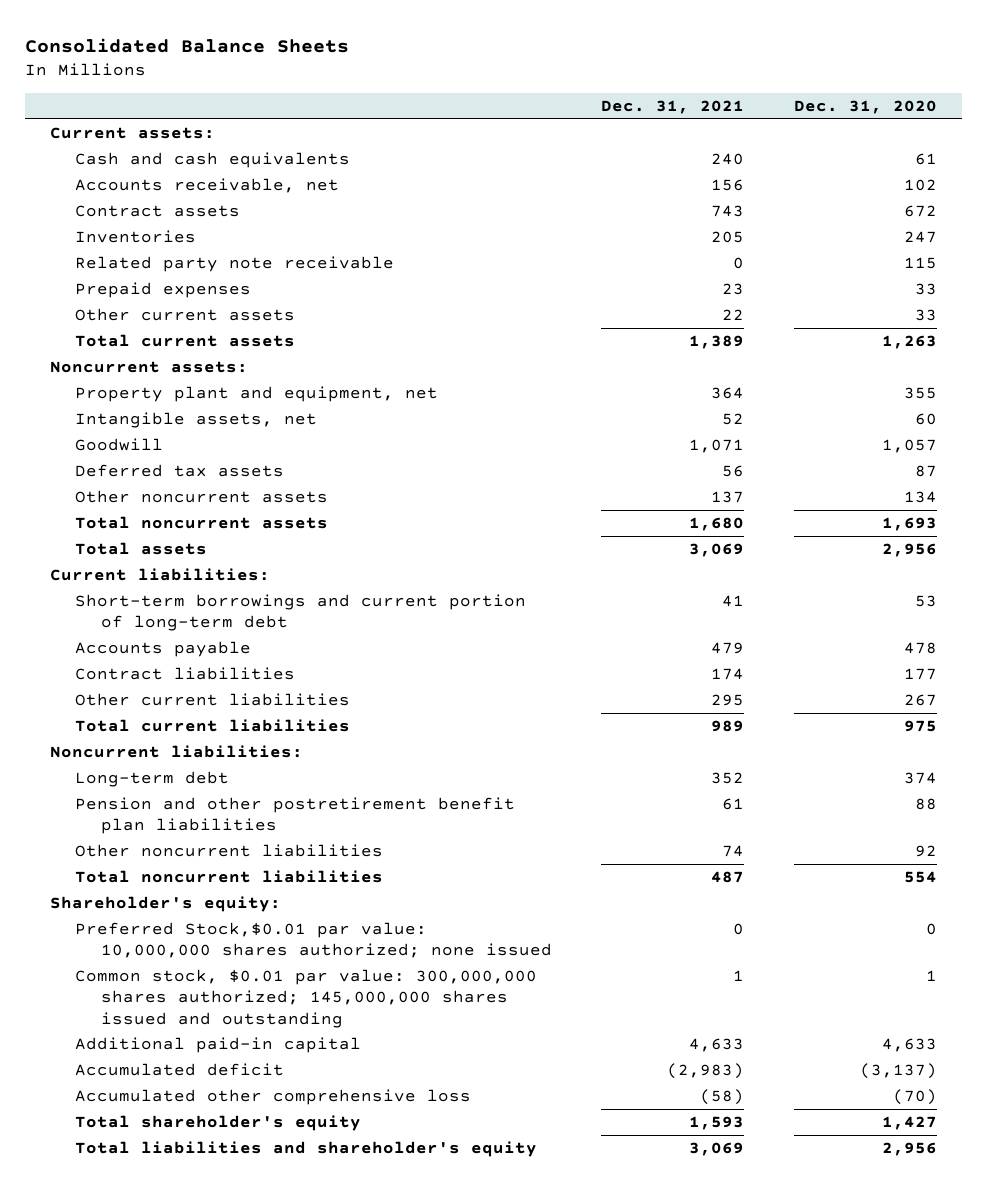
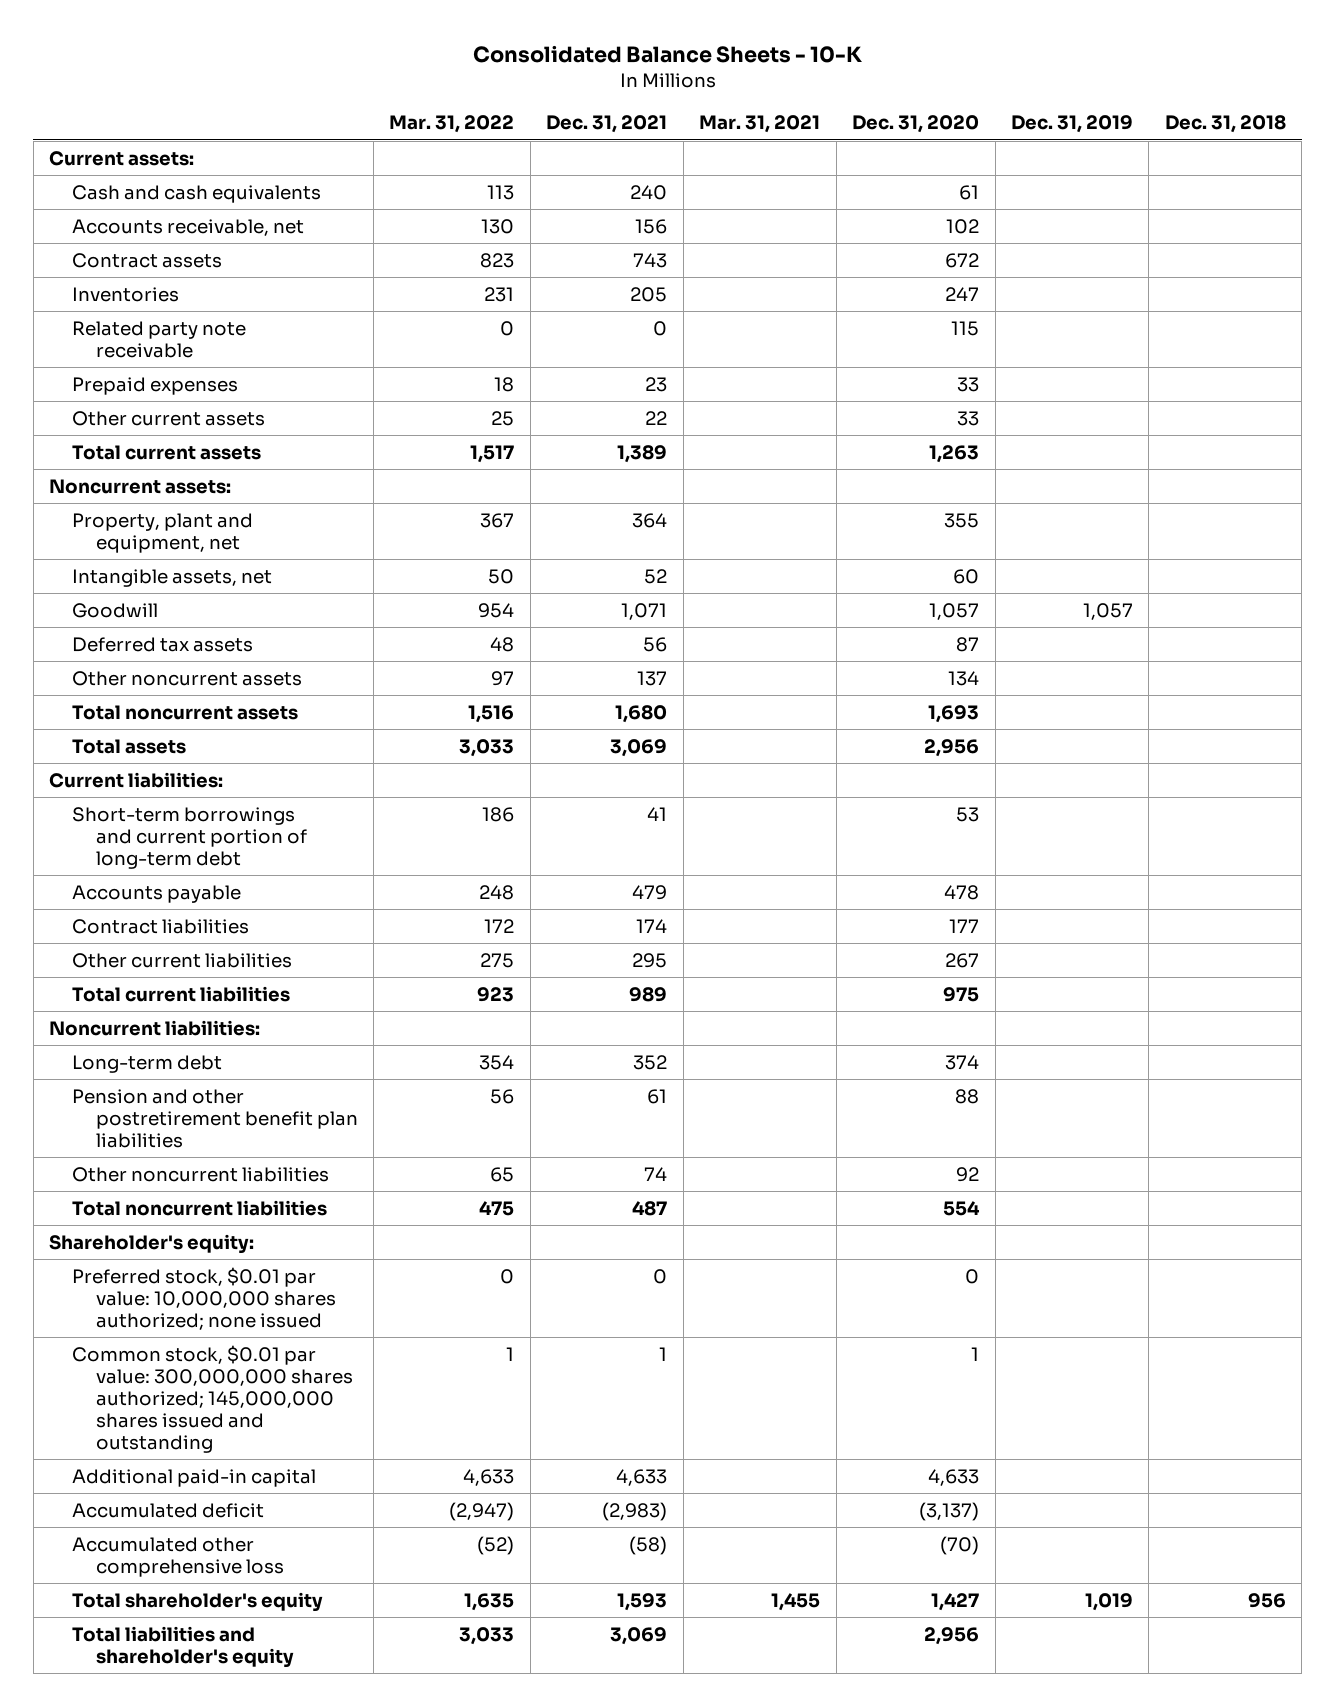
[24,37,349,53] Consolidated Balance Sheets -> [472,45,862,64] Consolidated Balance Sheets - 10-K
none -> [389,115,515,134] Mar. 31, 2022
none -> [699,115,821,134] Mar. 31, 2021
none -> [1010,115,1133,134] Dec. 31, 2019
none -> [1164,115,1286,134] Dec. 31, 2018
[75,386,439,403] Property plant and equipment, net -> [72,512,254,553] Property, plant and equipment, net
[75,922,552,959] Preferred Stock,$0.01 par value: 10,000,000 shares authorized; none issued -> [72,1266,336,1330] Preferred stock, $0.01 par value: 10,000,000 shares authorized; none issued

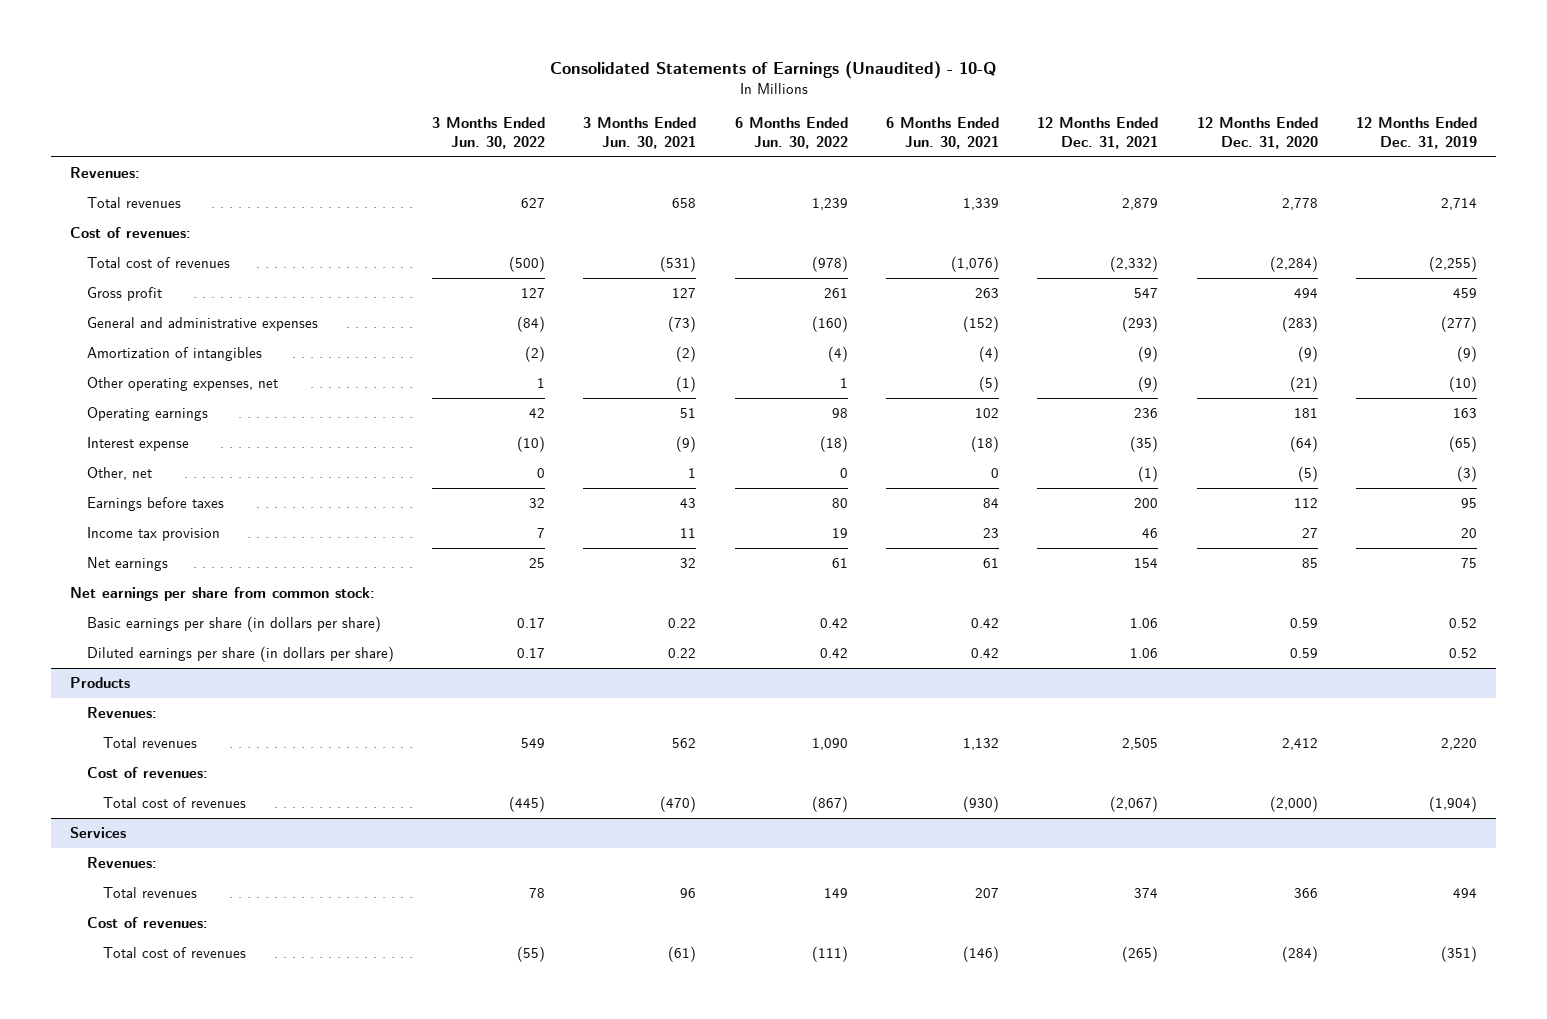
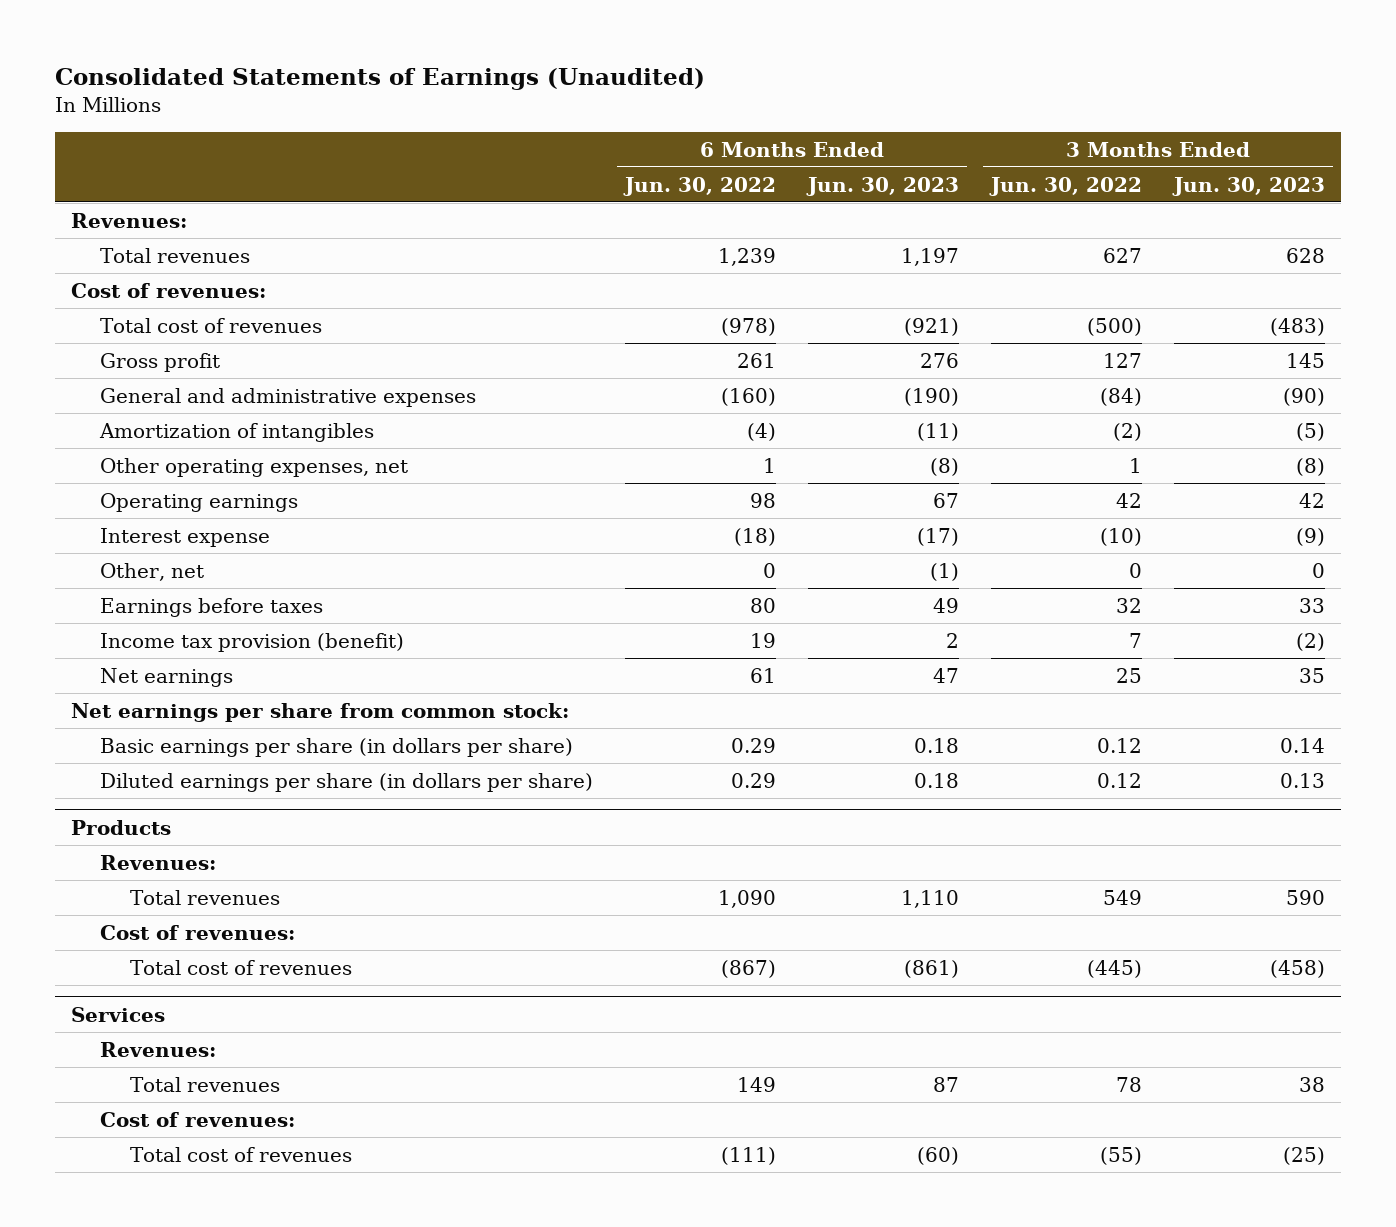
[549,60,997,79] Consolidated Statements of Earnings (Unaudited) - 10-Q -> [54,68,705,91] Consolidated Statements of Earnings (Unaudited)
[583,117,697,149] 3 Months Ended Jun. 30, 2021 -> none
[885,117,999,149] 6 Months Ended Jun. 30, 2021 -> none
[1037,117,1159,149] 12 Months Ended Dec. 31, 2021 -> none
[1196,117,1318,149] 12 Months Ended Dec. 31, 2020 -> none
[1356,117,1478,149] 12 Months Ended Dec. 31, 2019 -> none
none -> [806,176,960,196] Jun. 30, 2023
none -> [1172,176,1326,196] Jun. 30, 2023
[86,527,220,542] Income tax provision -> [100,632,405,652] Income tax provision (benefit)
[516,618,545,629] 0.17 -> [1097,737,1143,753] 0.12
[819,618,848,629] 0.42 -> [731,737,777,753] 0.29
[516,648,545,659] 0.17 -> [1097,772,1143,788] 0.12
[819,648,848,659] 0.42 -> [731,772,777,788] 0.29

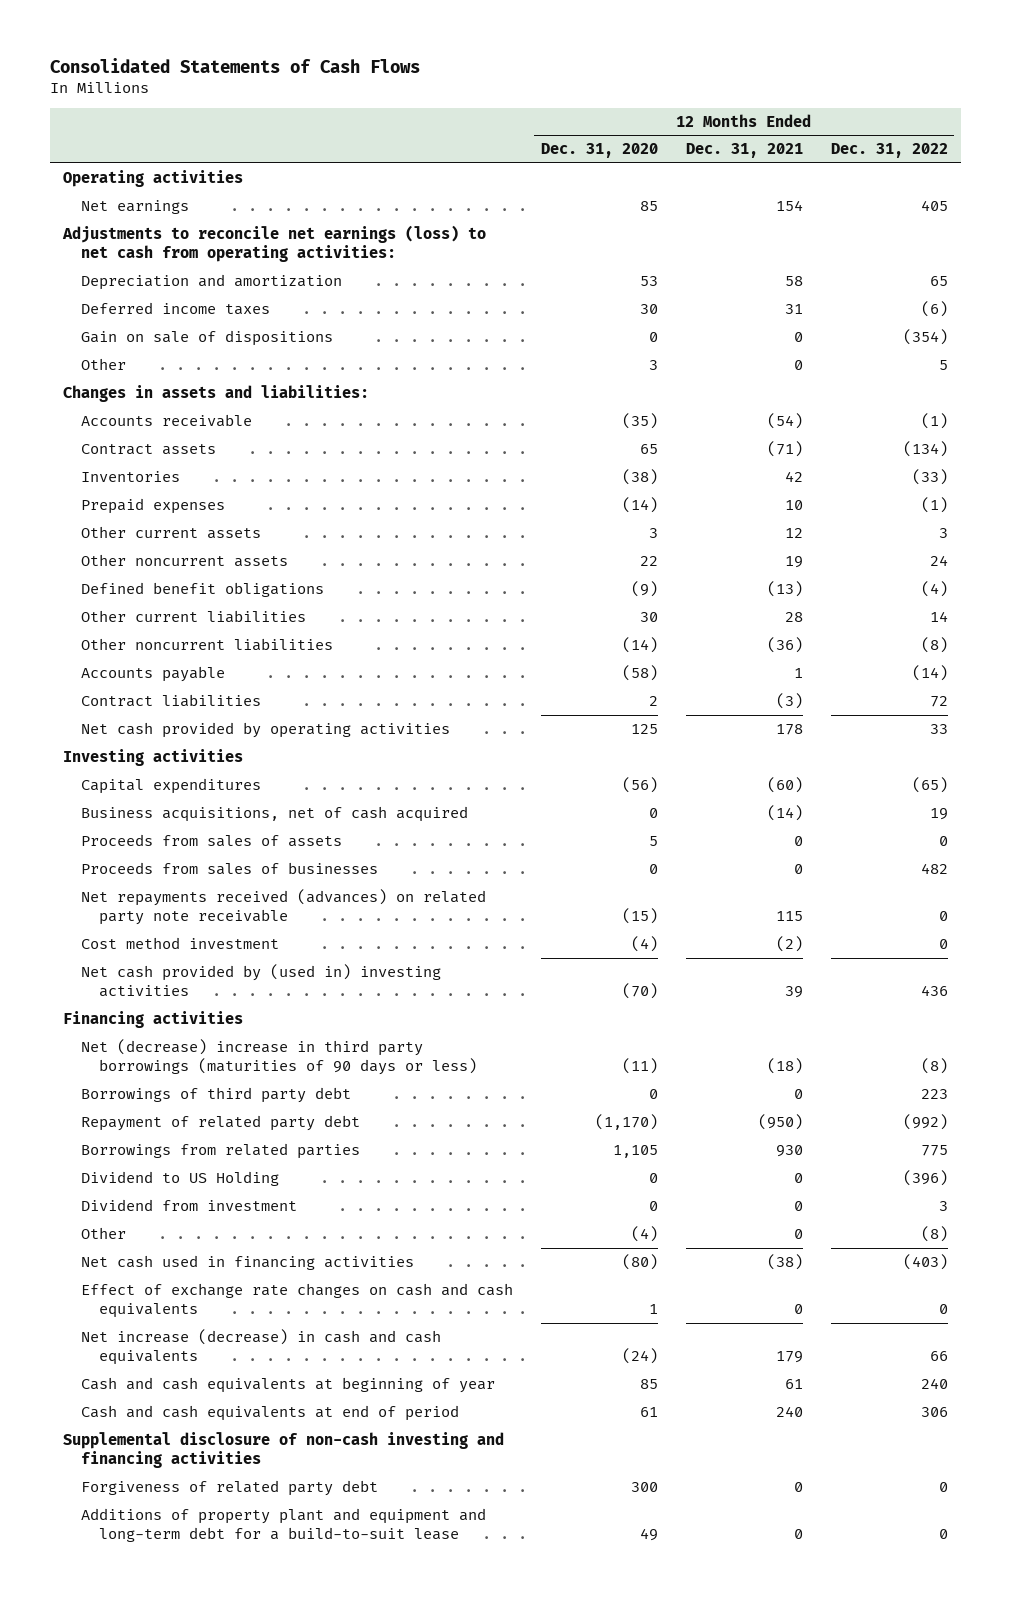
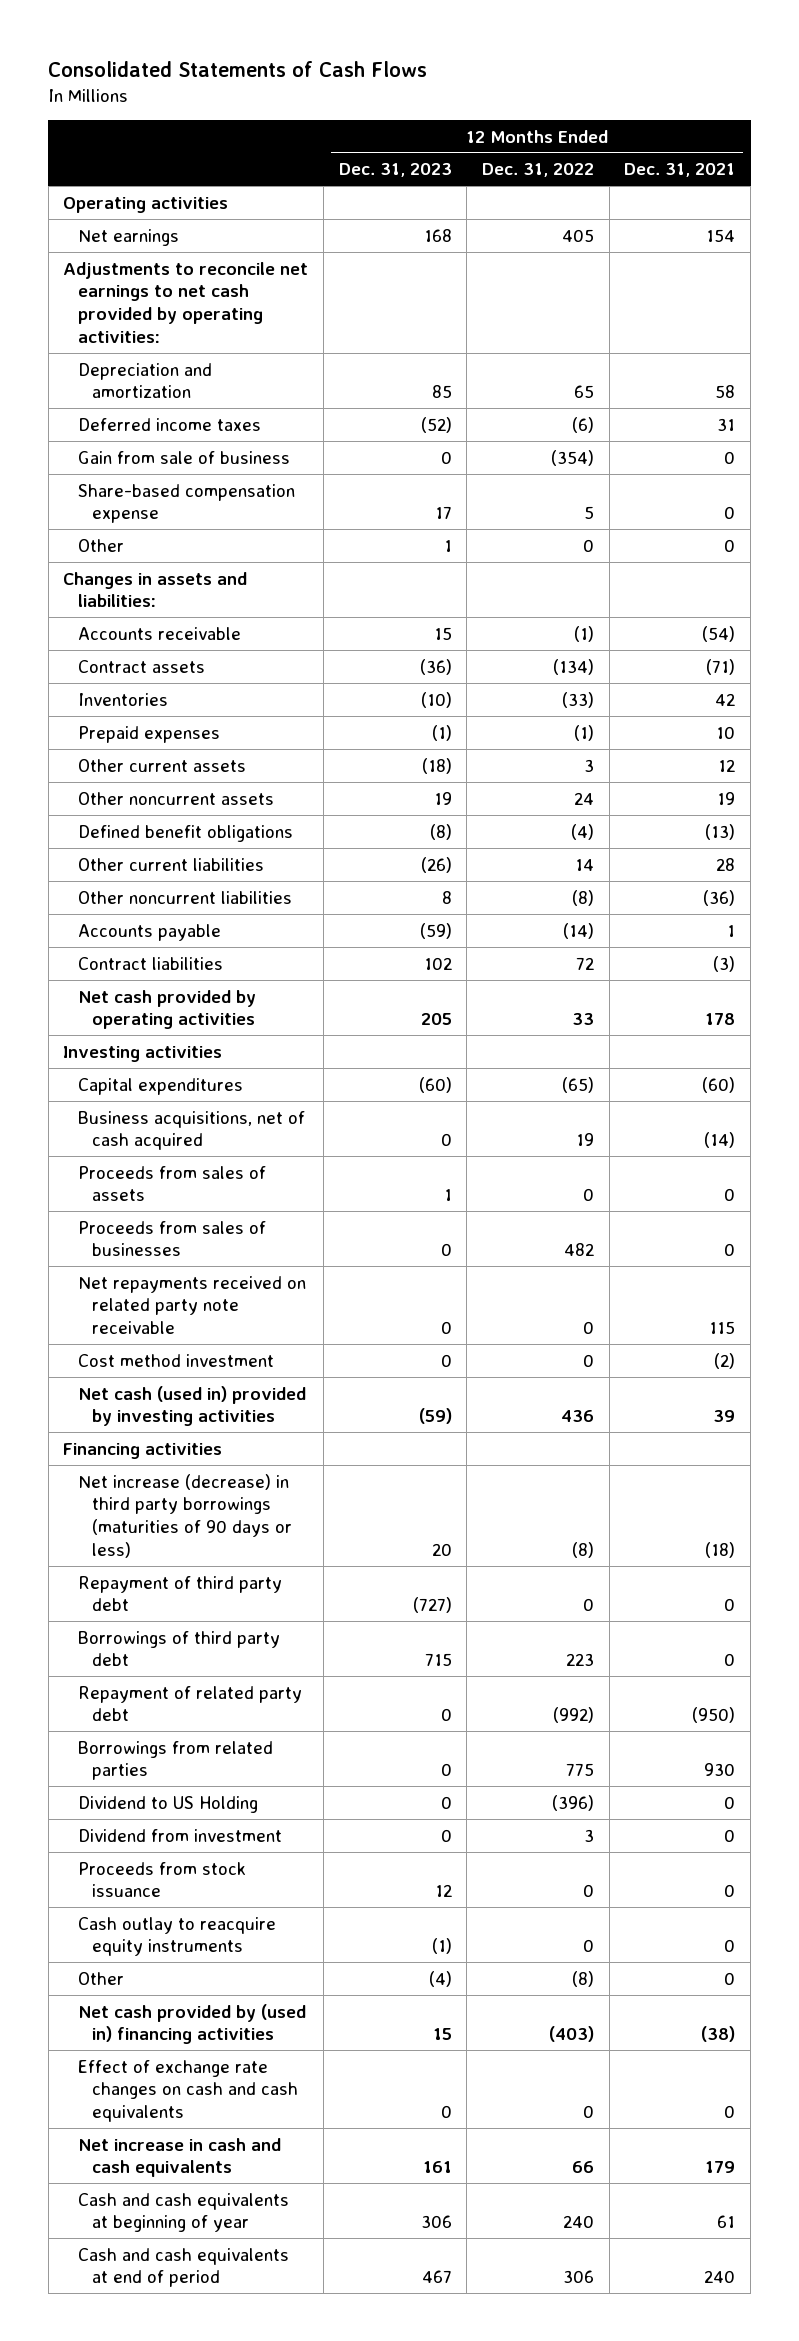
[541,143,659,159] Dec. 31, 2020 -> none
none -> [338,163,452,178] Dec. 31, 2023
[62,225,487,263] Adjustments to reconcile net earnings (loss) to net cash from operating activities: -> [63,261,309,344] Adjustments to reconcile net earnings to net cash provided by operating activities:
[81,330,334,347] Gain on sale of dispositions -> [77,450,290,464] Gain from sale of business
none -> [77,483,295,524] Share-based compensation expense
[938,360,948,371] 5 -> [582,538,594,552] 0
[81,889,487,926] Net repayments received (advances) on related party note receivable -> [77,1275,306,1335] Net repayments received on related party note receivable
[81,964,442,998] Net cash provided by (used in) investing activities -> [77,1385,306,1427] Net cash (used in) provided by investing activities
[81,1039,478,1076] Net (decrease) increase in third party borrowings (maturities of 90 days or less) -> [77,1473,293,1559] Net increase (decrease) in third party borrowings (maturities of 90 days or less)
none -> [77,1575,282,1612] Repayment of third party debt
none -> [77,1861,246,1898] Proceeds from stock issuance
none -> [77,1916,276,1957] Cash outlay to reacquire equity instruments
[81,1255,415,1271] Net cash used in financing activities -> [77,2003,306,2045] Net cash provided by (used in) financing activities
[81,1329,442,1366] Net increase (decrease) in cash and cash equivalents -> [77,2137,281,2178] Net increase in cash and cash equivalents
[63,1432,505,1469] Supplemental disclosure of non-cash investing and financing activities -> none
[81,1480,379,1497] Forgiveness of related party debt -> none
[81,1508,487,1543] Additions of property plant and equipment and long-term debt for a build-to-suit lease -> none

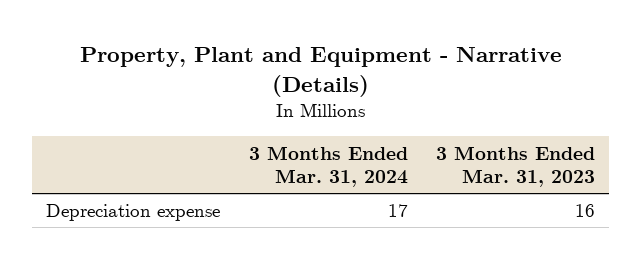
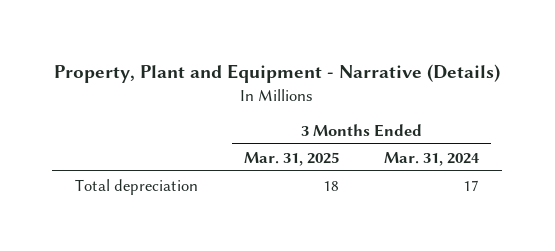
[436,145,596,188] 3 Months Ended Mar. 31, 2023 -> none
none -> [243,151,339,166] Mar. 31, 2025
[46,204,221,222] Depreciation expense -> [75,178,199,195] Total depreciation

